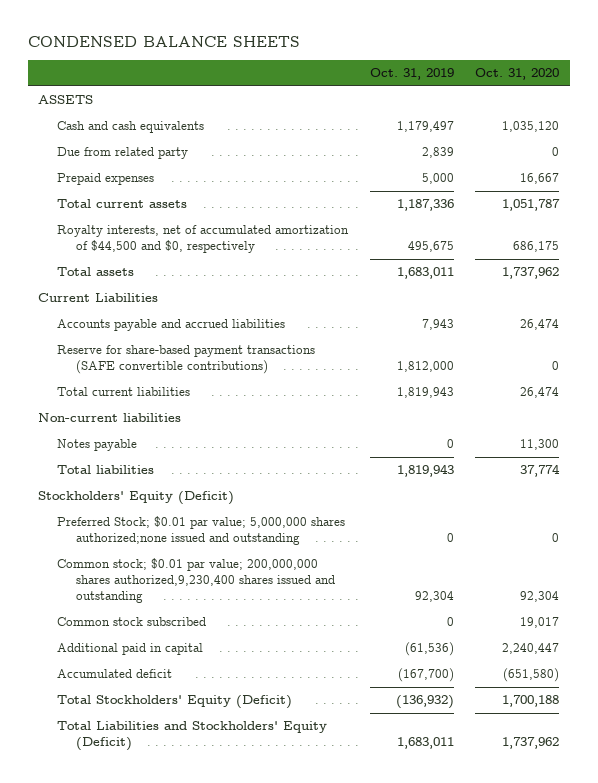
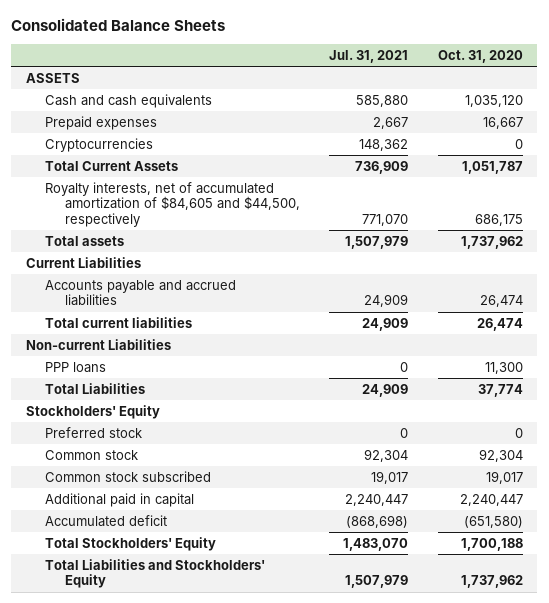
[27,36,300,48] CONDENSED BALANCE SHEETS -> [11,18,226,32] Consolidated Balance Sheets
[369,68,454,81] Oct. 31, 2019 -> none
none -> [329,49,409,63] Jul. 31, 2021
[57,147,189,160] Due from related party -> none
none -> [45,137,154,152] Cryptocurrencies
[57,199,188,209] Total current assets -> [45,160,179,171] Total Current Assets
[57,225,350,254] Royalty interests, net of accumulated amortization of $44,500 and $0, respectively -> [45,181,300,228] Royalty interests, net of accumulated amortization of $84,605 and $44,500, respectively
[57,345,316,375] Reserve for share-based payment transactions (SAFE convertible contributions) -> none
[38,413,182,423] Non-current liabilities -> [25,338,171,350] Non-current Liabilities
[57,439,138,452] Notes payable -> [45,361,107,373] PPP loans
[57,465,155,475] Total liabilities -> [45,382,146,394] Total Liabilities
[38,491,235,506] Stockholders' Equity (Deficit) -> [25,404,160,419] Stockholders' Equity
[57,516,346,546] Preferred Stock; $0.01 par value; 5,000,000 shares authorized;none issued and outstanding -> [45,426,143,438] Preferred stock
[57,558,336,604] Common stock; $0.01 par value; 200,000,000 shares authorized,9,230,400 shares issued and outstanding -> [45,449,139,460] Common stock
[57,695,293,710] Total Stockholders' Equity (Deficit) -> [45,536,217,551] Total Stockholders' Equity
[57,721,328,752] Total Liabilities and Stockholders' Equity (Deficit) -> [45,558,266,589] Total Liabilities and Stockholders' Equity

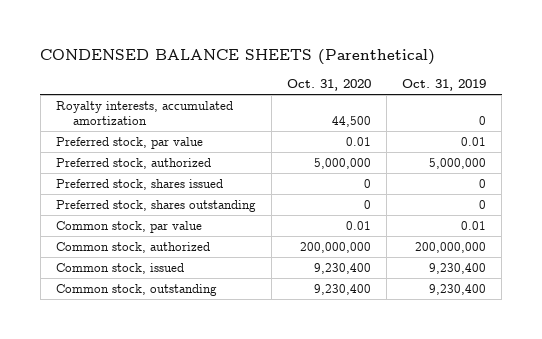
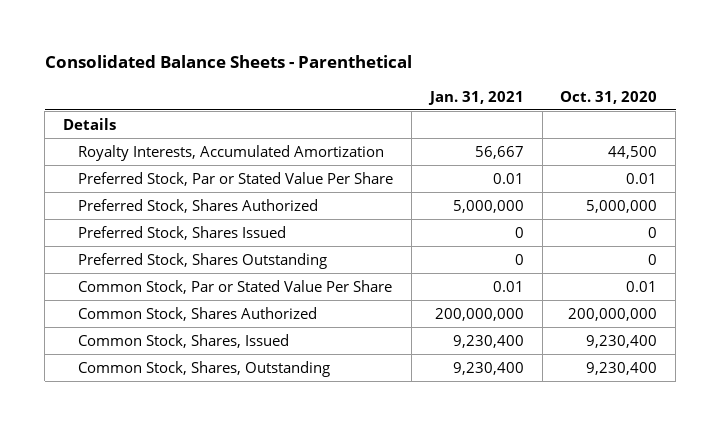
[40,49,436,66] CONDENSED BALANCE SHEETS (Parenthetical) -> [44,54,412,68] Consolidated Balance Sheets - Parenthetical
[402,78,487,91] Oct. 31, 2019 -> none
none -> [427,90,524,105] Jan. 31, 2021
none -> [63,117,117,130] Details
[55,101,233,125] Royalty interests, accumulated amortization -> [77,144,384,161] Royalty Interests, Accumulated Amortization
[55,137,203,150] Preferred stock, par value -> [77,171,393,186] Preferred Stock, Par or Stated Value Per Share
[55,158,211,170] Preferred stock, authorized -> [77,198,318,213] Preferred Stock, Shares Authorized
[55,179,223,191] Preferred stock, shares issued -> [77,225,286,240] Preferred Stock, Shares Issued
[55,200,256,213] Preferred stock, shares outstanding -> [77,252,327,269] Preferred Stock, Shares Outstanding
[55,221,202,234] Common stock, par value -> [77,279,392,294] Common Stock, Par or Stated Value Per Share
[55,242,210,254] Common stock, authorized -> [77,306,317,321] Common Stock, Shares Authorized
[55,263,184,275] Common stock, issued -> [77,333,289,348] Common Stock, Shares, Issued
[55,284,217,297] Common stock, outstanding -> [77,360,330,377] Common Stock, Shares, Outstanding

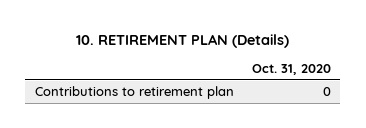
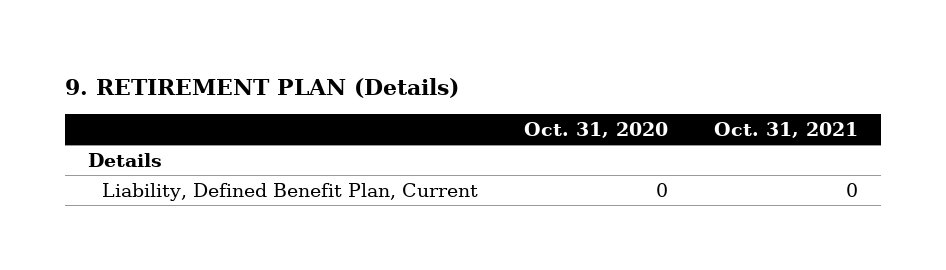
[75,34,289,49] 10. RETIREMENT PLAN (Details) -> [64,77,459,98] 9. RETIREMENT PLAN (Details)
none -> [713,122,858,139] Oct. 31, 2021
none -> [87,153,162,168] Details
[34,86,234,100] Contributions to retirement plan -> [101,183,478,202] Liability, Defined Benefit Plan, Current

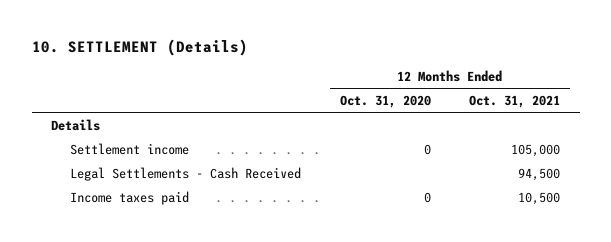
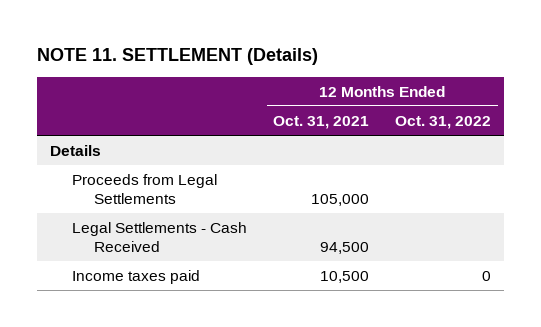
[31,38,248,56] 10. SETTLEMENT (Details) -> [37,48,319,66] NOTE 11. SETTLEMENT (Details)
[339,95,431,109] Oct. 31, 2020 -> none
none -> [395,115,492,129] Oct. 31, 2022
[70,143,190,156] Settlement income -> [71,173,217,204] Proceeds from Legal Settlements

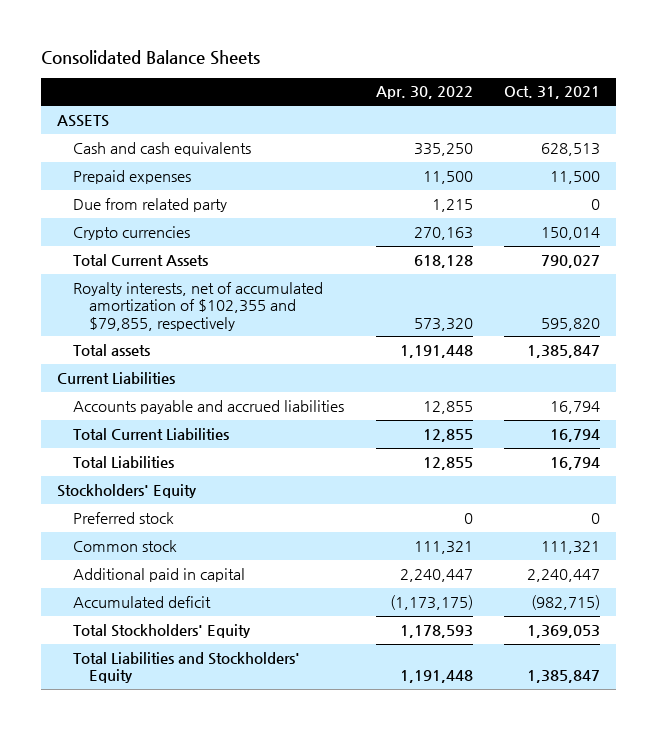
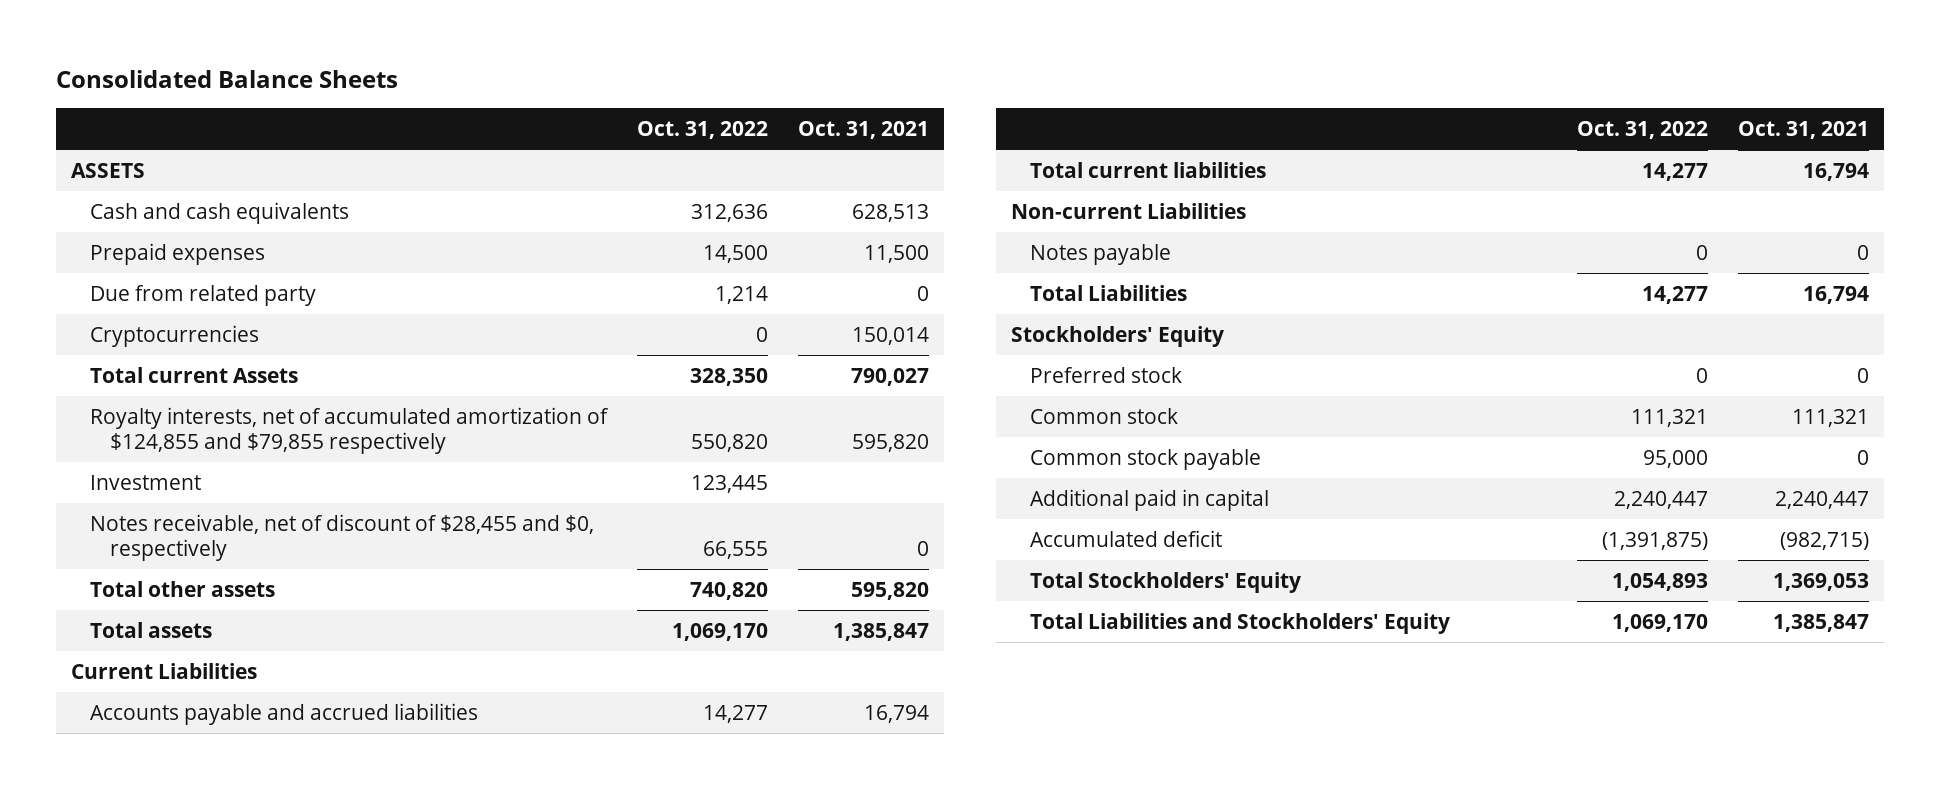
[375,86,473,100] Apr. 30, 2022 -> none
none -> [637,121,769,140] Oct. 31, 2022
[72,225,190,240] Crypto currencies -> [90,324,260,347] Cryptocurrencies
[72,253,208,266] Total Current Assets -> [90,366,299,383] Total current Assets
[72,281,323,331] Royalty interests, net of accumulated amortization of $102,355 and $79,855, respectively -> [90,406,610,454] Royalty interests, net of accumulated amortization of $124,855 and $79,855 respectively
none -> [90,474,202,490] Investment
none -> [90,513,595,561] Notes receivable, net of discount of $28,455 and $0, respectively
none -> [90,580,276,597] Total other assets
[72,427,229,440] Total Current Liabilities -> [1030,161,1267,178] Total current liabilities
none -> [1010,202,1246,219] Non-current Liabilities
none -> [1030,243,1172,265] Notes payable
none -> [1030,448,1262,470] Common stock payable

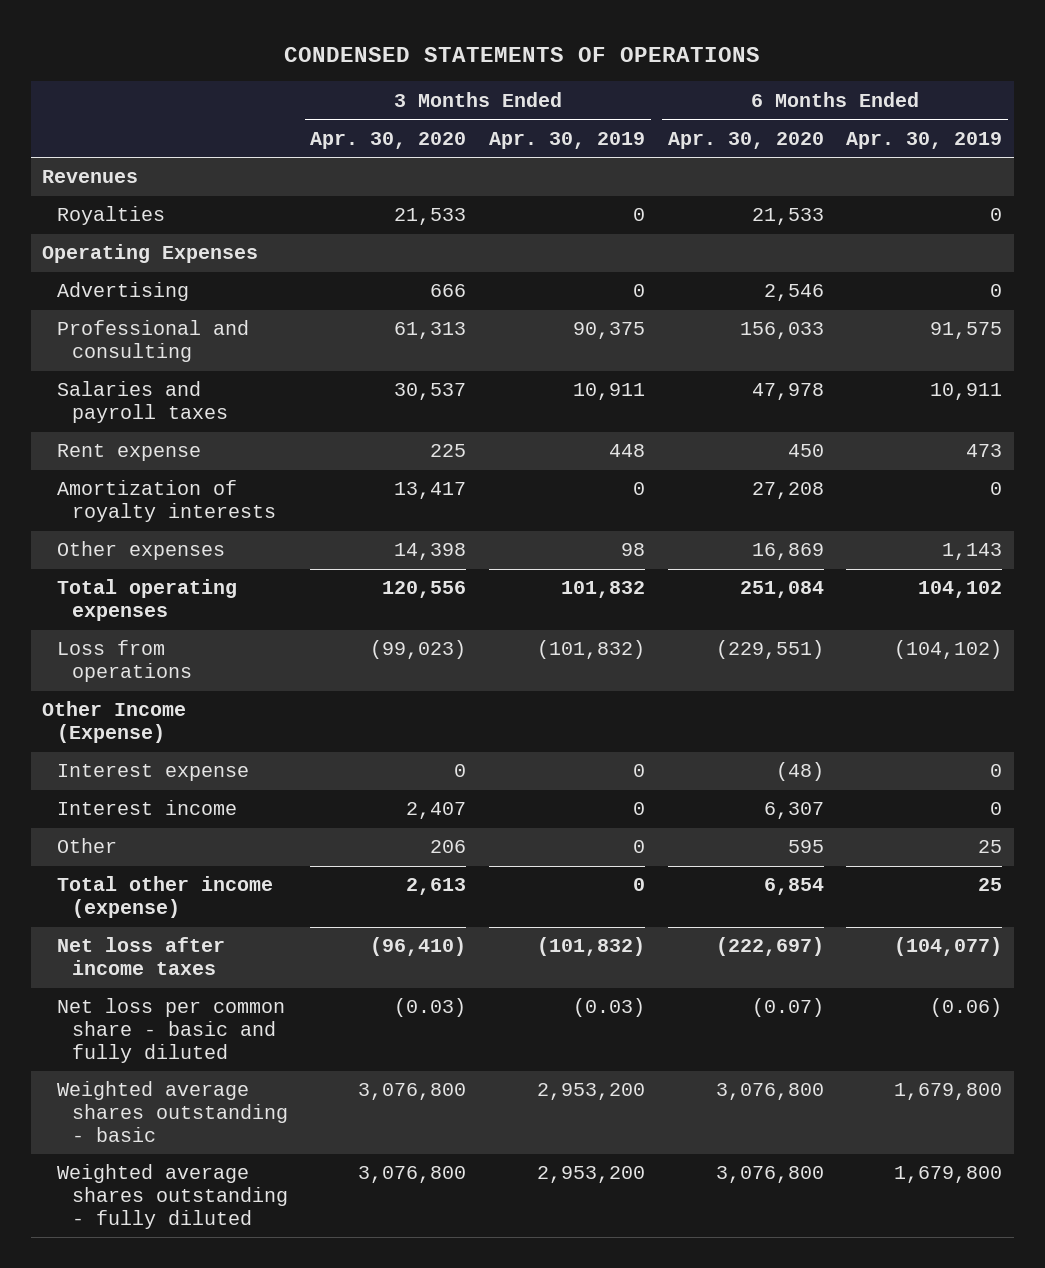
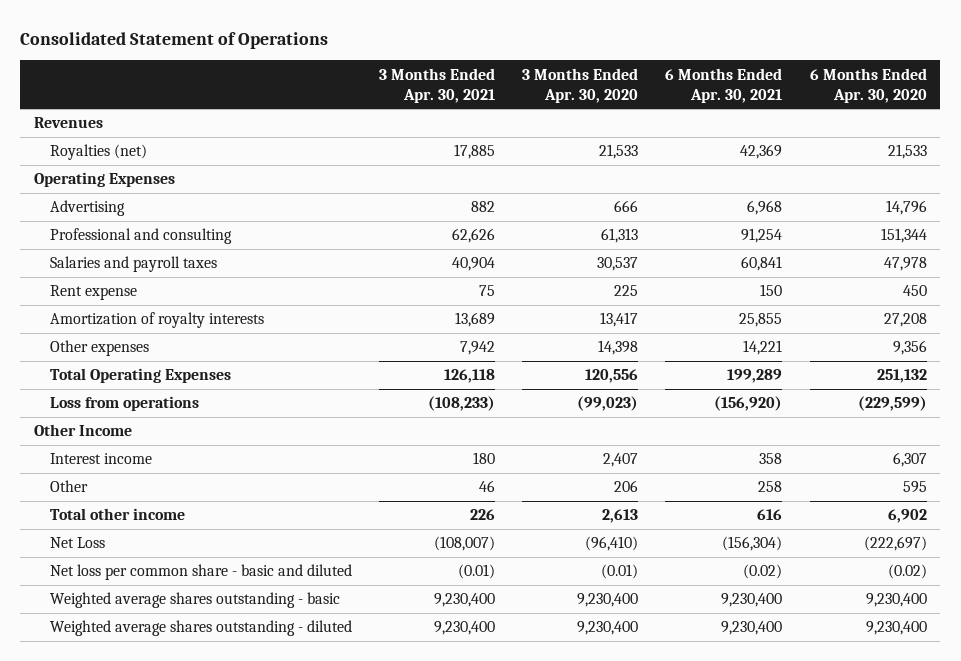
[284,46,761,62] CONDENSED STATEMENTS OF OPERATIONS -> [20,31,329,49] Consolidated Statement of Operations
[488,131,645,149] Apr. 30, 2019 -> none
[846,131,1003,149] Apr. 30, 2019 -> none
none -> [378,67,495,103] 3 Months Ended Apr. 30, 2021
none -> [665,67,783,103] 6 Months Ended Apr. 30, 2021
[56,206,165,226] Royalties -> [49,144,147,161] Royalties (net)
[763,284,824,302] 2,546 -> [885,200,927,216] 14,796
[739,322,824,340] 156,033 -> [880,228,927,244] 151,344
[56,764,249,782] Interest expense -> none
[751,543,824,561] 16,869 -> [892,340,927,356] 9,356
[56,579,237,622] Total operating expenses -> [49,368,231,384] Total Operating Expenses
[739,581,824,599] 251,084 -> [876,369,927,384] 251,132
[715,640,824,660] (229,551) -> [857,396,927,412] (229,599)
[42,701,187,744] Other Income (Expense) -> [34,424,133,437] Other Income
[56,876,273,919] Total other income (expense) -> [49,508,185,521] Total other income
[763,878,824,896] 6,854 -> [887,509,927,524] 6,902
[56,937,225,976] Net loss after income taxes -> [49,537,105,549] Net Loss
[56,998,285,1064] Net loss per common share - basic and fully diluted -> [49,564,352,581] Net loss per common share - basic and diluted
[394,998,467,1018] (0.03) -> [601,564,639,580] (0.01)
[751,998,824,1018] (0.07) -> [887,564,927,580] (0.02)
[358,1083,467,1101] 3,076,800 -> [577,593,639,608] 9,230,400
[715,1083,824,1101] 3,076,800 -> [865,593,927,608] 9,230,400
[56,1164,288,1230] Weighted average shares outstanding - fully diluted -> [49,620,352,637] Weighted average shares outstanding - diluted
[358,1166,467,1184] 3,076,800 -> [577,621,639,636] 9,230,400
[715,1166,824,1184] 3,076,800 -> [865,621,927,636] 9,230,400

